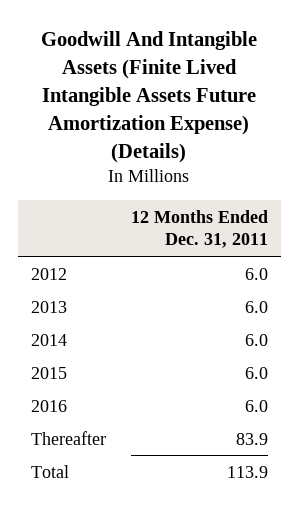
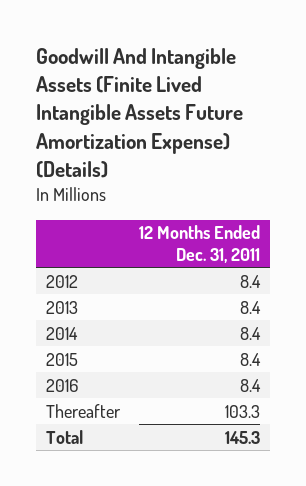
[245,267,269,280] 6.0 -> [240,274,262,288] 8.4
[245,300,269,313] 6.0 -> [240,300,262,314] 8.4
[245,333,269,346] 6.0 -> [240,326,262,340] 8.4
[245,366,269,379] 6.0 -> [240,352,262,366] 8.4
[245,399,269,412] 6.0 -> [240,378,262,392] 8.4
[236,432,269,445] 83.9 -> [225,404,261,418] 103.3
[227,465,269,478] 113.9 -> [225,430,261,444] 145.3

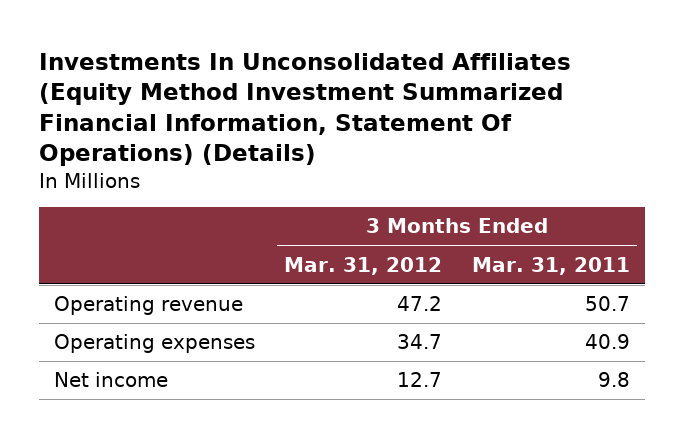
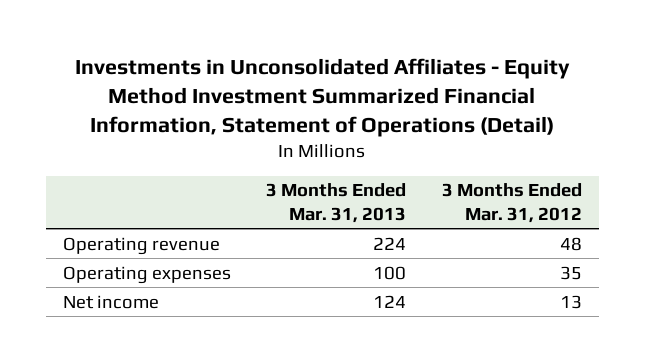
[39,52,572,167] Investments In Unconsolidated Affiliates (Equity Method Investment Summarized Financial Information, Statement Of Operations) (Details) -> [75,58,571,138] Investments in Unconsolidated Affiliates - Equity Method Investment Summarized Financial Information, Statement of Operations (Detail)
[472,256,631,275] Mar. 31, 2011 -> none
none -> [266,183,407,223] 3 Months Ended Mar. 31, 2013
[397,296,443,312] 47.2 -> [559,236,582,251] 48
[397,334,443,350] 34.7 -> [559,265,582,280] 35
[397,372,443,388] 12.7 -> [559,294,582,309] 13

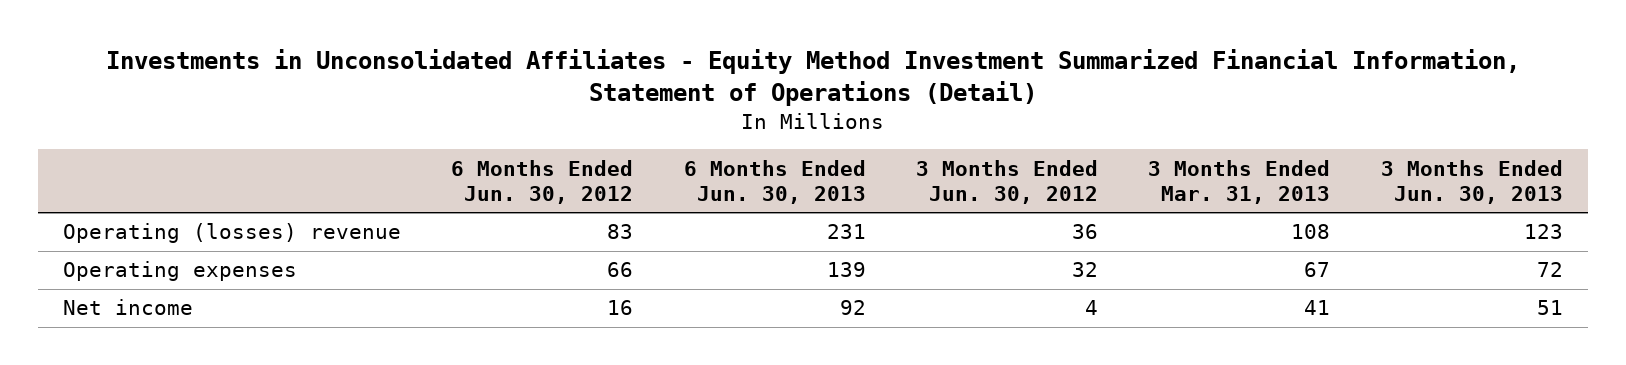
[441,183,582,223] 3 Months Ended Mar. 31, 2012 -> none
none -> [451,159,634,204] 6 Months Ended Jun. 30, 2012
none -> [683,159,866,204] 6 Months Ended Jun. 30, 2013
none -> [916,159,1099,204] 3 Months Ended Jun. 30, 2012
none -> [1380,159,1563,204] 3 Months Ended Jun. 30, 2013
[63,236,221,255] Operating revenue -> [62,223,401,244] Operating (losses) revenue
[373,236,407,250] 224 -> [1291,224,1331,240] 108
[373,265,407,280] 100 -> [1304,262,1331,278] 67
[373,294,407,308] 124 -> [1304,300,1331,316] 41

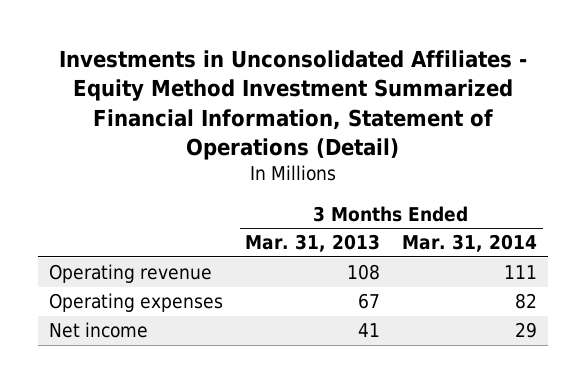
[451,159,634,204] 6 Months Ended Jun. 30, 2012 -> none
[683,159,866,204] 6 Months Ended Jun. 30, 2013 -> none
[916,159,1099,204] 3 Months Ended Jun. 30, 2012 -> none
[1380,159,1563,204] 3 Months Ended Jun. 30, 2013 -> none
none -> [402,234,538,253] Mar. 31, 2014
[62,223,401,244] Operating (losses) revenue -> [49,264,213,284] Operating revenue

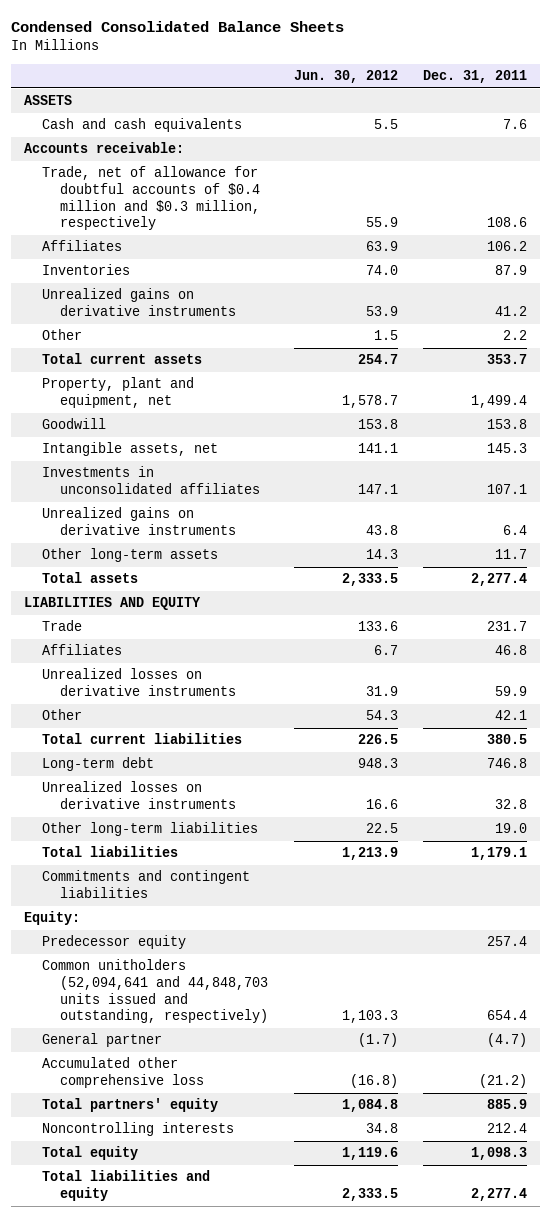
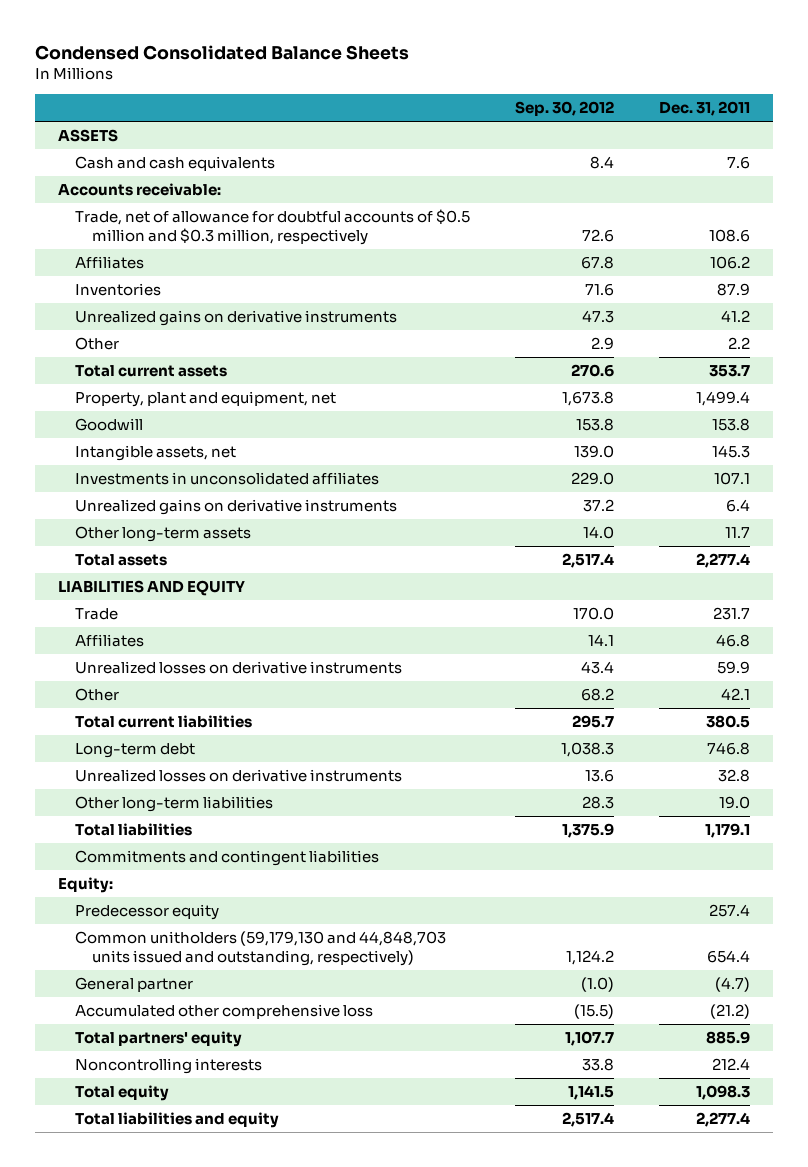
[293,70,398,84] Jun. 30, 2012 -> none
none -> [515,101,615,117] Sep. 30, 2012
[42,166,261,231] Trade, net of allowance for doubtful accounts of $0.4 million and $0.3 million, respectively -> [74,208,470,246] Trade, net of allowance for doubtful accounts of $0.5 million and $0.3 million, respectively
[42,959,269,1024] Common unitholders (52,094,641 and 44,848,703 units issued and outstanding, respectively) -> [74,930,446,967] Common unitholders (59,179,130 and 44,848,703 units issued and outstanding, respectively)

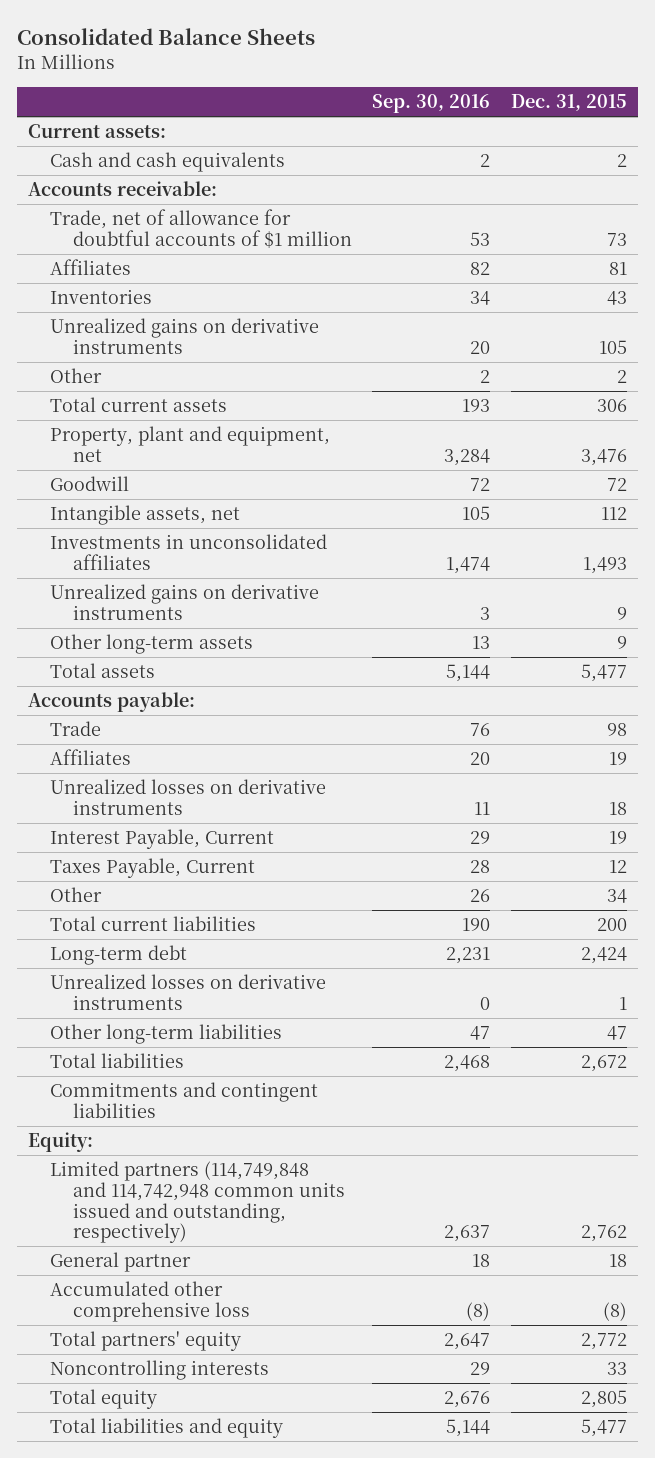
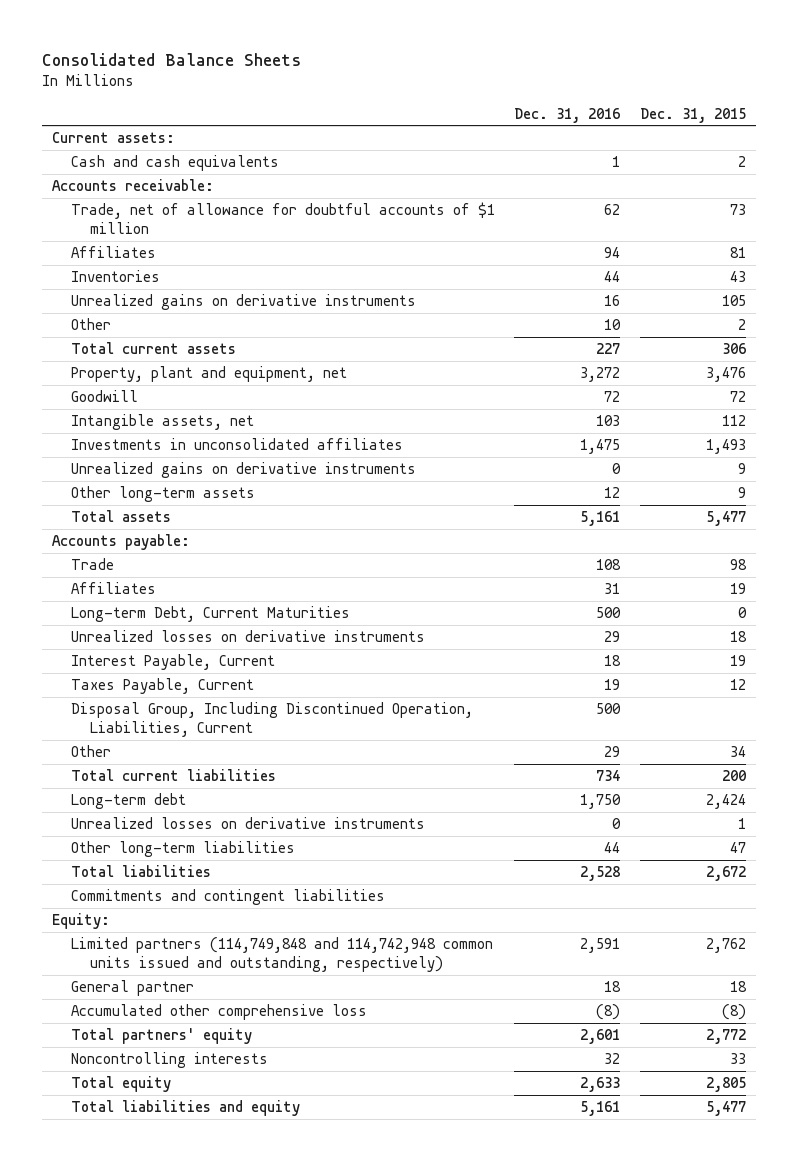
[372,94,491,114] Sep. 30, 2016 -> none
none -> [514,107,621,123] Dec. 31, 2016
none -> [70,606,350,623] Long-term Debt, Current Maturities
none -> [70,702,473,738] Disposal Group, Including Discontinued Operation, Liabilities, Current

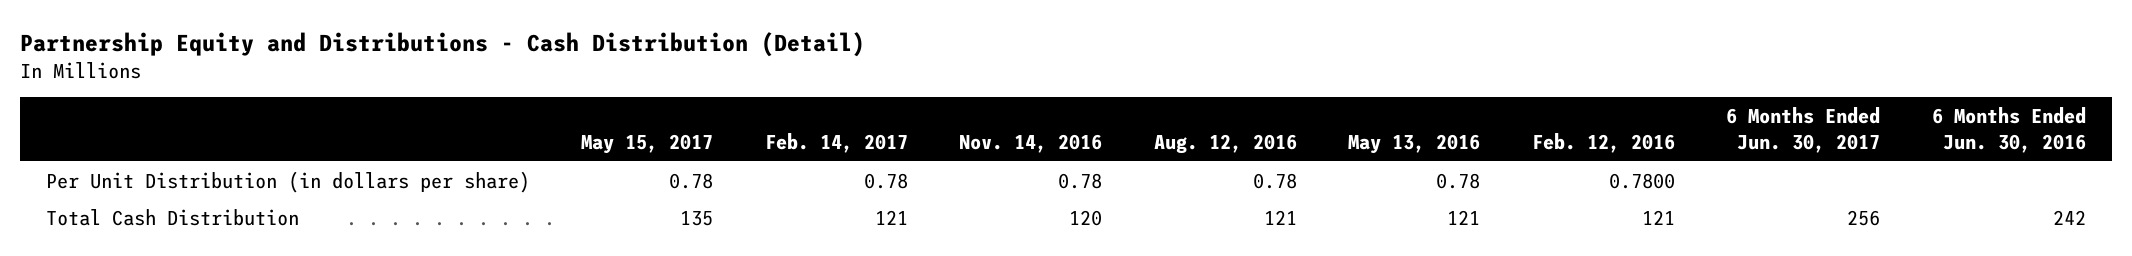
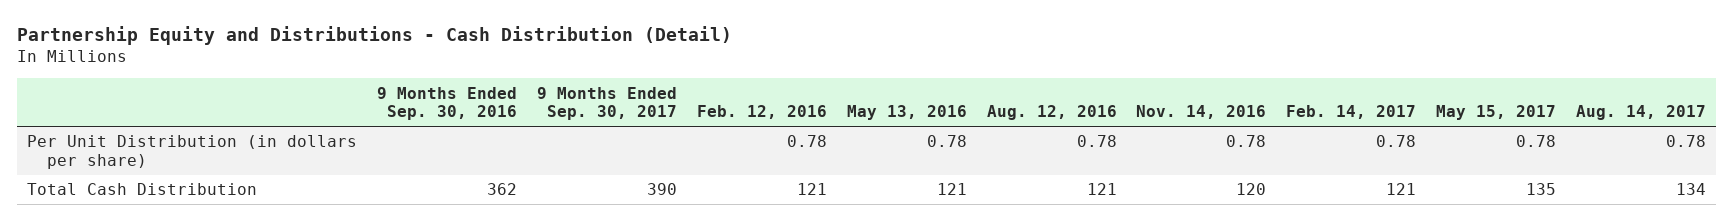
[1726,107,1881,153] 6 Months Ended Jun. 30, 2017 -> none
[1932,107,2087,153] 6 Months Ended Jun. 30, 2016 -> none
none -> [376,86,517,121] 9 Months Ended Sep. 30, 2016
none -> [536,86,677,121] 9 Months Ended Sep. 30, 2017
none -> [1576,105,1707,121] Aug. 14, 2017
[1608,172,1675,189] 0.7800 -> [786,135,827,148] 0.78

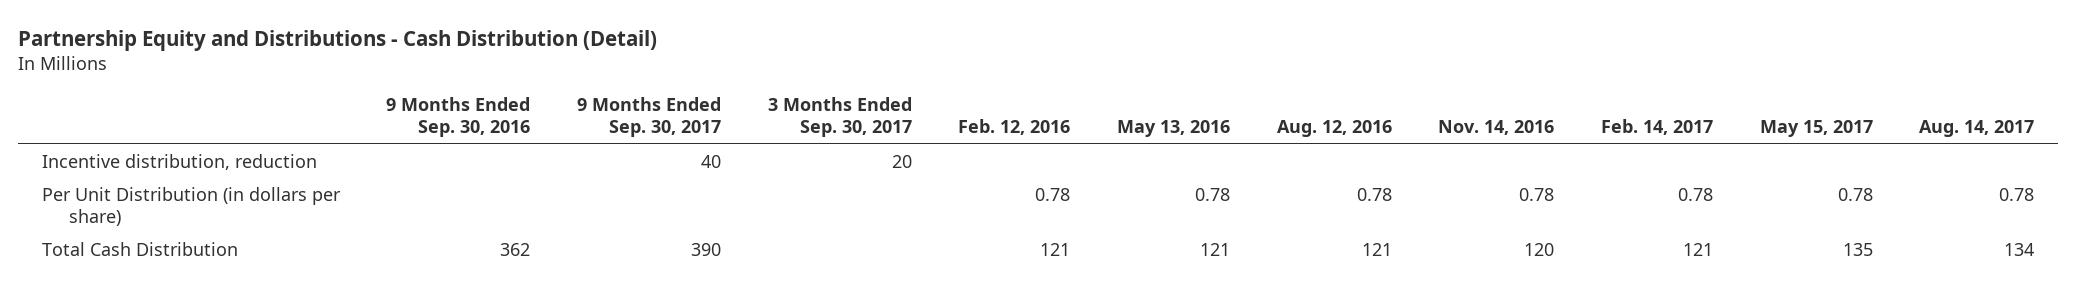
none -> [767,97,912,138] 3 Months Ended Sep. 30, 2017
none -> [41,154,317,171] Incentive distribution, reduction

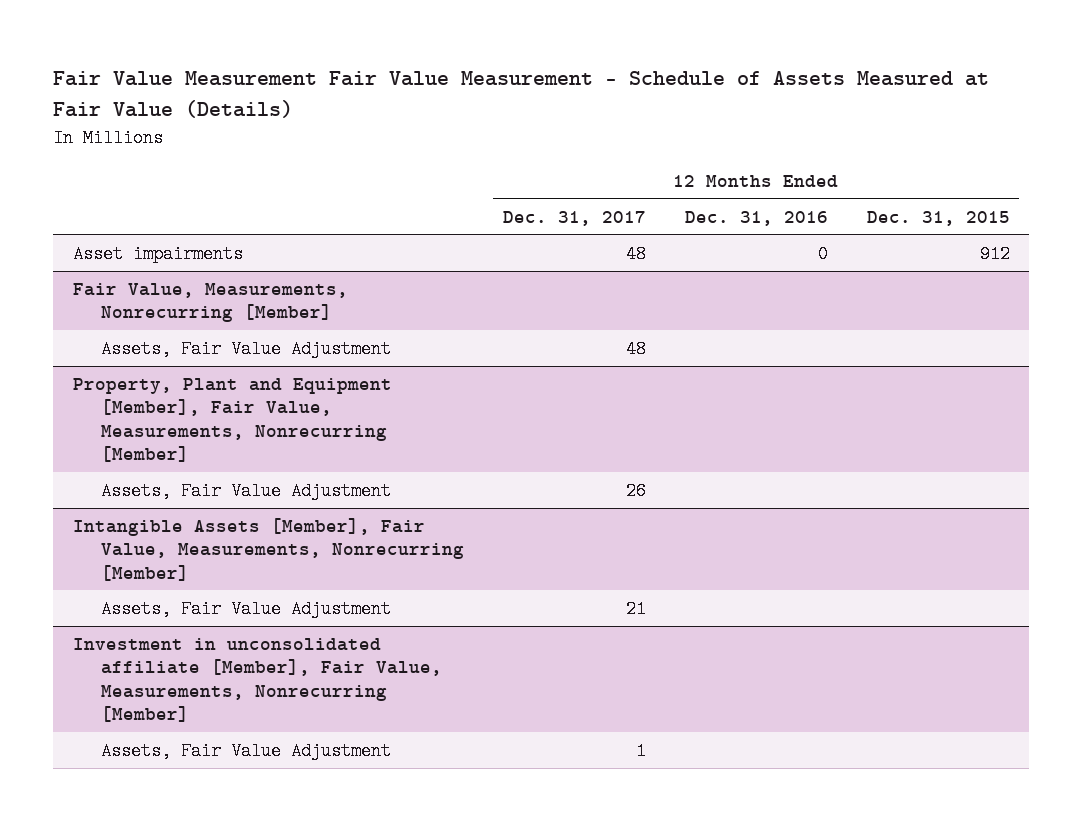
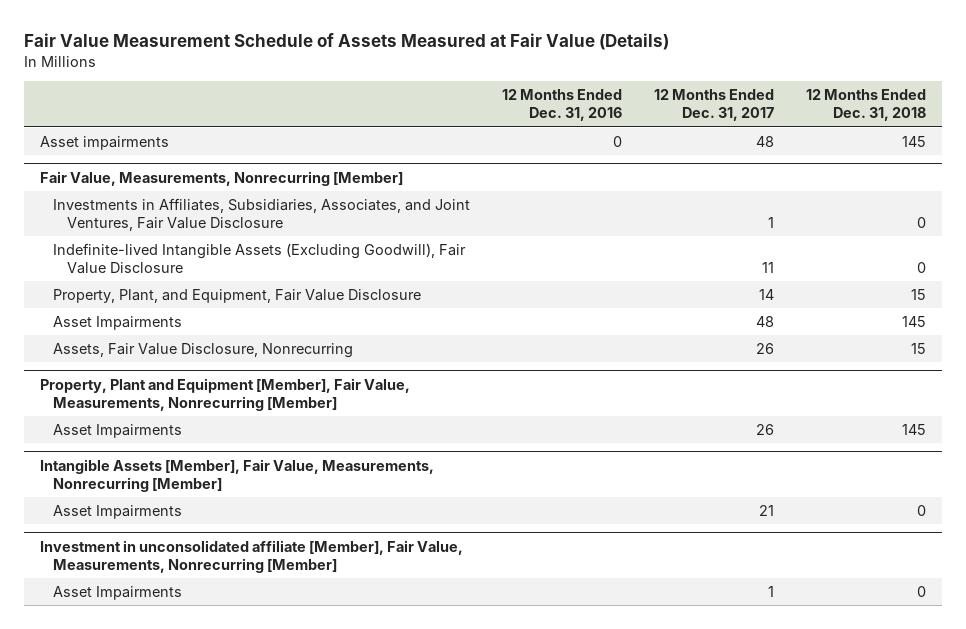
[53,70,990,118] Fair Value Measurement Fair Value Measurement - Schedule of Assets Measured at Fair Value (Details) -> [23,32,669,50] Fair Value Measurement Schedule of Assets Measured at Fair Value (Details)
[866,210,1010,226] Dec. 31, 2015 -> none
none -> [805,89,926,122] 12 Months Ended Dec. 31, 2018
none -> [53,198,471,231] Investments in Affiliates, Subsidiaries, Associates, and Joint Ventures, Fair Value Disclosure
none -> [53,243,467,274] Indefinite-lived Intangible Assets (Excluding Goodwill), Fair Value Disclosure
none -> [53,289,422,304] Property, Plant, and Equipment, Fair Value Disclosure
[100,339,391,358] Assets, Fair Value Adjustment -> [53,316,183,331] Asset Impairments
none -> [53,343,354,359] Assets, Fair Value Disclosure, Nonrecurring
[100,481,391,500] Assets, Fair Value Adjustment -> [53,424,183,439] Asset Impairments
[100,599,391,618] Assets, Fair Value Adjustment -> [53,505,183,520] Asset Impairments
[100,741,391,760] Assets, Fair Value Adjustment -> [53,586,183,601] Asset Impairments

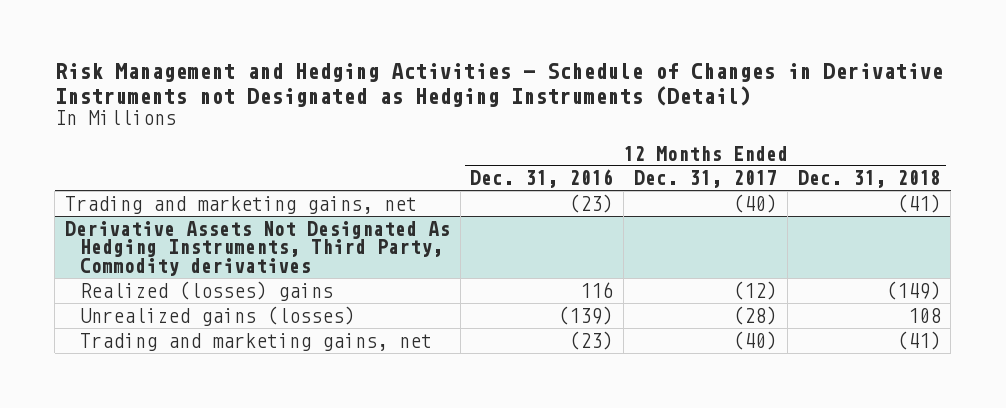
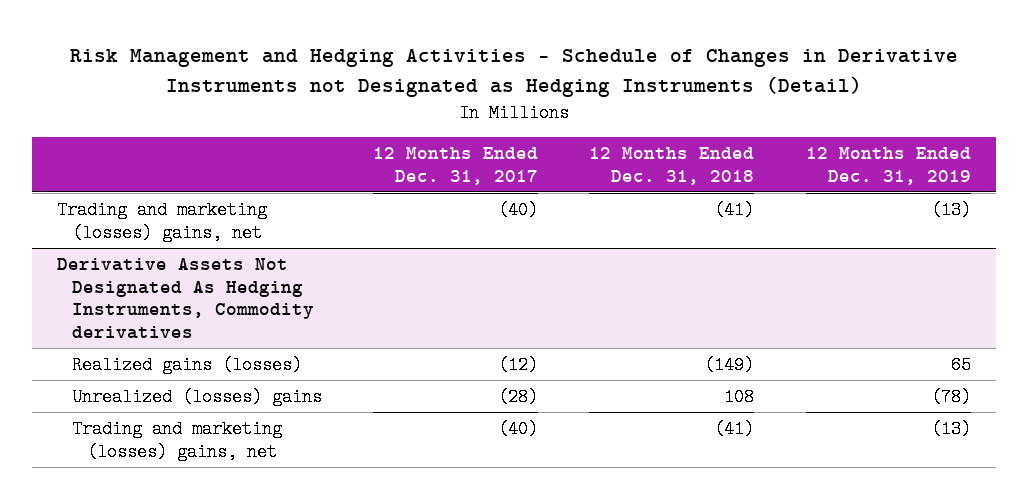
[470,169,614,189] Dec. 31, 2016 -> none
none -> [805,146,971,185] 12 Months Ended Dec. 31, 2019
[64,195,417,214] Trading and marketing gains, net -> [57,200,268,242] Trading and marketing (losses) gains, net
[64,220,450,276] Derivative Assets Not Designated As Hedging Instruments, Third Party, Commodity derivatives -> [57,257,315,340] Derivative Assets Not Designated As Hedging Instruments, Commodity derivatives
[80,280,334,301] Realized (losses) gains -> [72,355,303,374] Realized gains (losses)
[80,305,356,326] Unrealized gains (losses) -> [72,387,323,406] Unrealized (losses) gains
[80,332,433,351] Trading and marketing gains, net -> [72,419,283,461] Trading and marketing (losses) gains, net

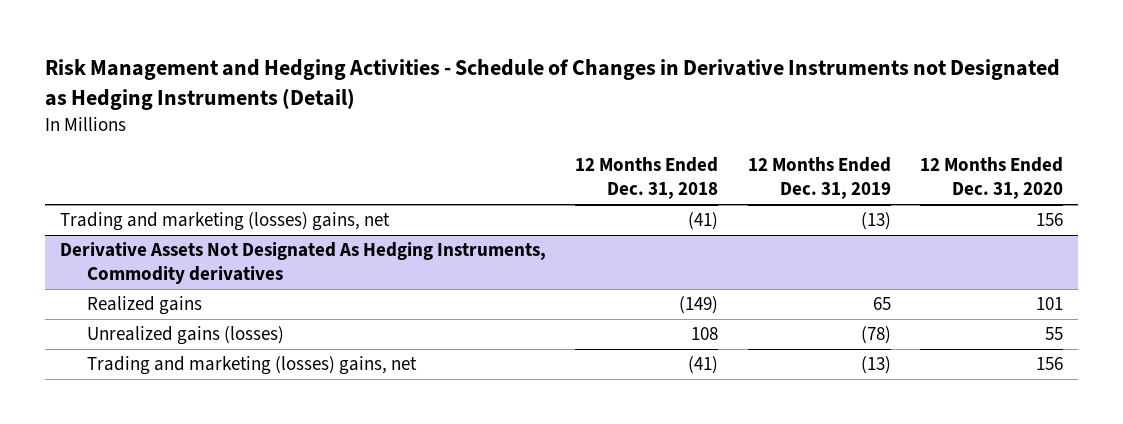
[373,146,539,185] 12 Months Ended Dec. 31, 2017 -> none
none -> [920,157,1064,200] 12 Months Ended Dec. 31, 2020
[72,355,303,374] Realized gains (losses) -> [87,296,203,316] Realized gains
[72,387,323,406] Unrealized (losses) gains -> [87,326,285,346] Unrealized gains (losses)

